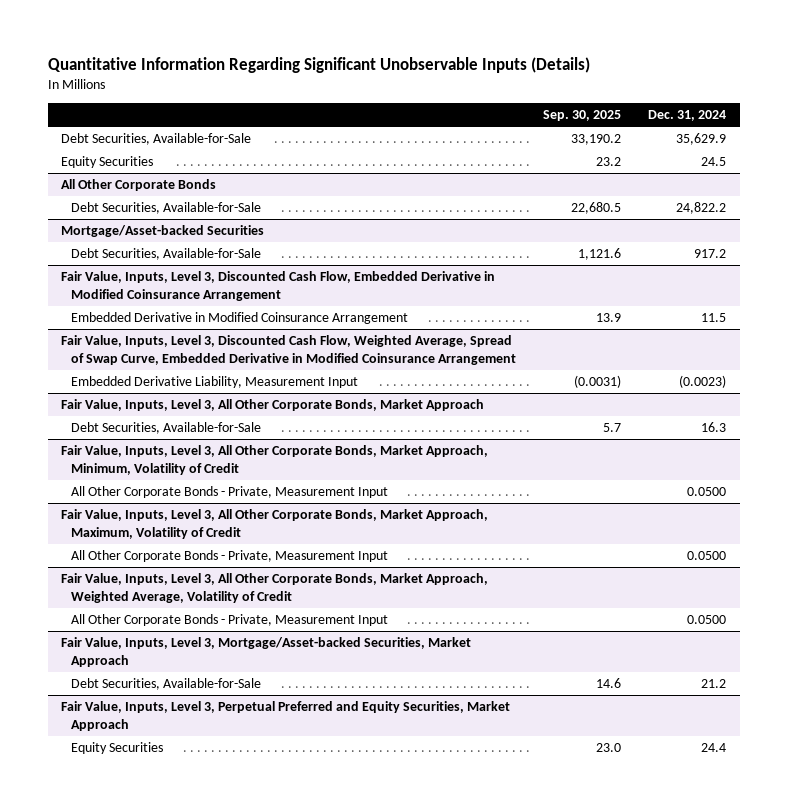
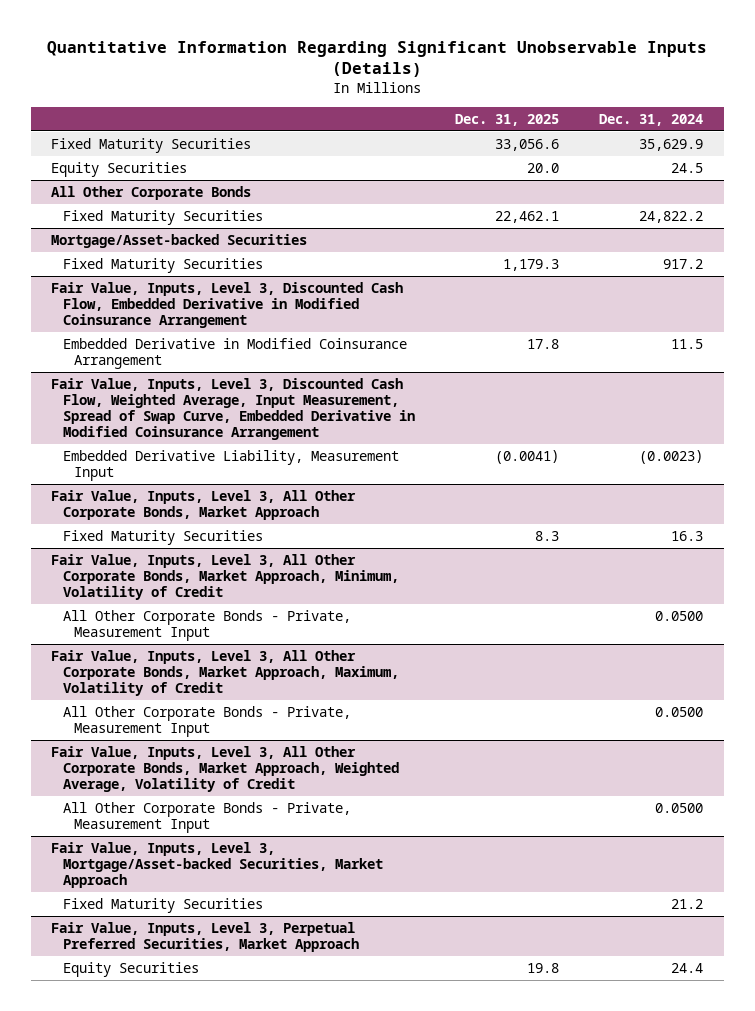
[543,110,622,122] Sep. 30, 2025 -> none
none -> [455,113,560,126] Dec. 31, 2025
[61,133,252,146] Debt Securities, Available-for-Sale -> [51,137,252,153] Fixed Maturity Securities
[71,202,262,215] Debt Securities, Available-for-Sale -> [62,209,263,225] Fixed Maturity Securities
[71,248,262,261] Debt Securities, Available-for-Sale -> [62,257,263,273] Fixed Maturity Securities
[61,335,517,365] Fair Value, Inputs, Level 3, Discounted Cash Flow, Weighted Average, Spread of Swap Curve, Embedded Derivative in Modified Coinsurance Arrangement -> [51,377,415,441] Fair Value, Inputs, Level 3, Discounted Cash Flow, Weighted Average, Input Measurement, Spread of Swap Curve, Embedded Derivative in Modified Coinsurance Arrangement
[71,422,262,435] Debt Securities, Available-for-Sale -> [62,529,263,545] Fixed Maturity Securities
[71,678,262,691] Debt Securities, Available-for-Sale -> [62,897,263,913] Fixed Maturity Securities
[61,701,511,731] Fair Value, Inputs, Level 3, Perpetual Preferred and Equity Securities, Market Approach -> [51,921,359,953] Fair Value, Inputs, Level 3, Perpetual Preferred Securities, Market Approach

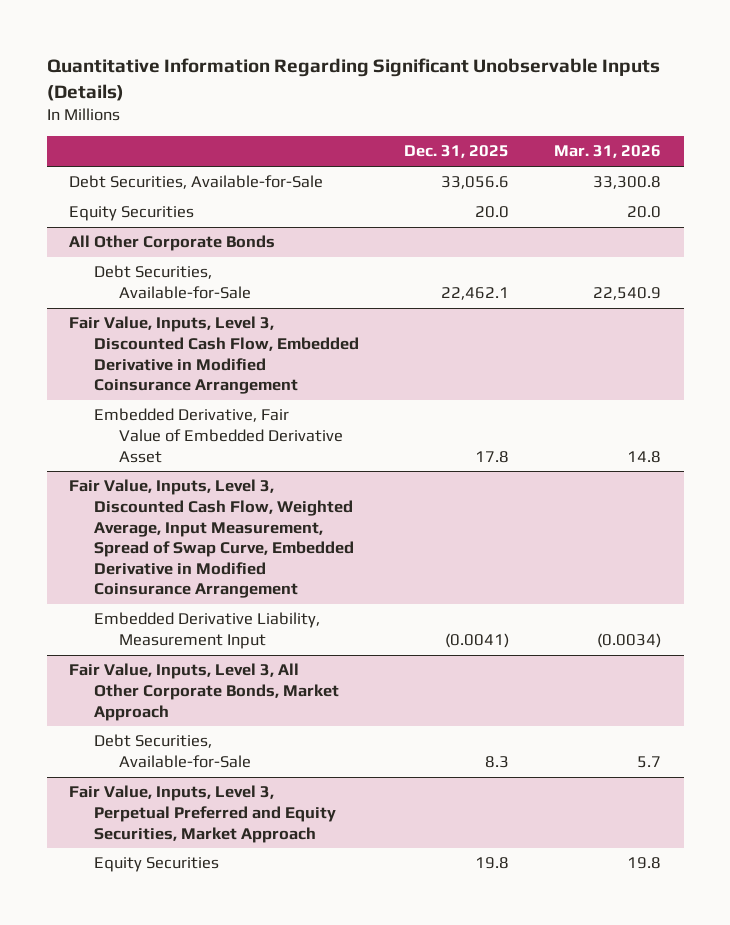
[599,113,704,126] Dec. 31, 2024 -> none
none -> [554,145,662,159] Mar. 31, 2026
[51,137,252,153] Fixed Maturity Securities -> [69,175,324,190] Debt Securities, Available-for-Sale
[51,233,308,248] Mortgage/Asset-backed Securities -> none
[62,257,263,273] Fixed Maturity Securities -> none
[62,209,263,225] Fixed Maturity Securities -> [94,265,252,300] Debt Securities, Available-for-Sale
[62,337,407,370] Embedded Derivative in Modified Coinsurance Arrangement -> [94,408,344,463] Embedded Derivative, Fair Value of Embedded Derivative Asset
[51,553,399,601] Fair Value, Inputs, Level 3, All Other Corporate Bonds, Market Approach, Minimum, Volatility of Credit -> none
[62,609,351,642] All Other Corporate Bonds - Private, Measurement Input -> none
[51,649,399,697] Fair Value, Inputs, Level 3, All Other Corporate Bonds, Market Approach, Maximum, Volatility of Credit -> none
[62,705,351,738] All Other Corporate Bonds - Private, Measurement Input -> none
[51,745,399,793] Fair Value, Inputs, Level 3, All Other Corporate Bonds, Market Approach, Weighted Average, Volatility of Credit -> none
[62,801,351,834] All Other Corporate Bonds - Private, Measurement Input -> none
[51,841,383,889] Fair Value, Inputs, Level 3, Mortgage/Asset-backed Securities, Market Approach -> none
[62,897,263,913] Fixed Maturity Securities -> none
[62,529,263,545] Fixed Maturity Securities -> [94,734,252,769] Debt Securities, Available-for-Sale
[51,921,359,953] Fair Value, Inputs, Level 3, Perpetual Preferred Securities, Market Approach -> [69,785,337,843] Fair Value, Inputs, Level 3, Perpetual Preferred and Equity Securities, Market Approach

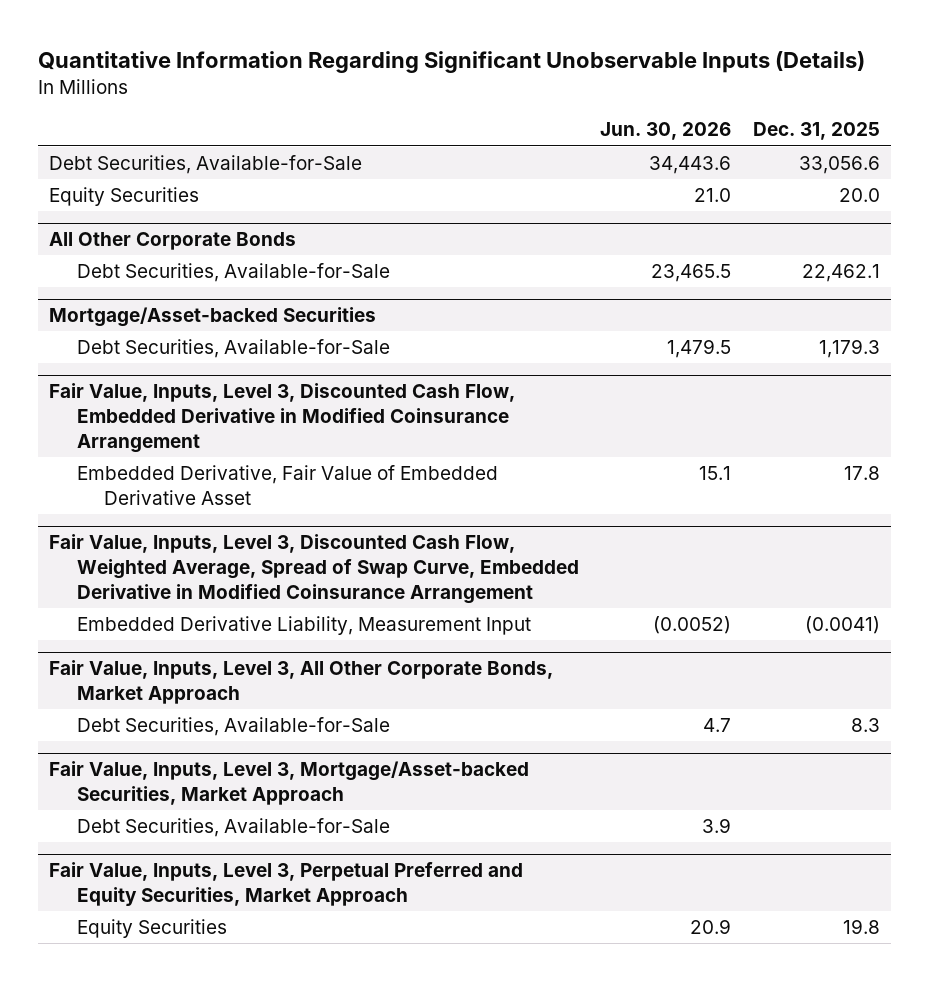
[554,145,662,159] Mar. 31, 2026 -> none
none -> [600,122,732,141] Jun. 30, 2026
none -> [49,307,377,328] Mortgage/Asset-backed Securities
none -> [76,339,390,359] Debt Securities, Available-for-Sale
[69,479,355,599] Fair Value, Inputs, Level 3, Discounted Cash Flow, Weighted Average, Input Measurement, Spread of Swap Curve, Embedded Derivative in Modified Coinsurance Arrangement -> [49,534,579,604] Fair Value, Inputs, Level 3, Discounted Cash Flow, Weighted Average, Spread of Swap Curve, Embedded Derivative in Modified Coinsurance Arrangement
none -> [49,761,530,805] Fair Value, Inputs, Level 3, Mortgage/Asset-backed Securities, Market Approach
none -> [76,818,390,838] Debt Securities, Available-for-Sale

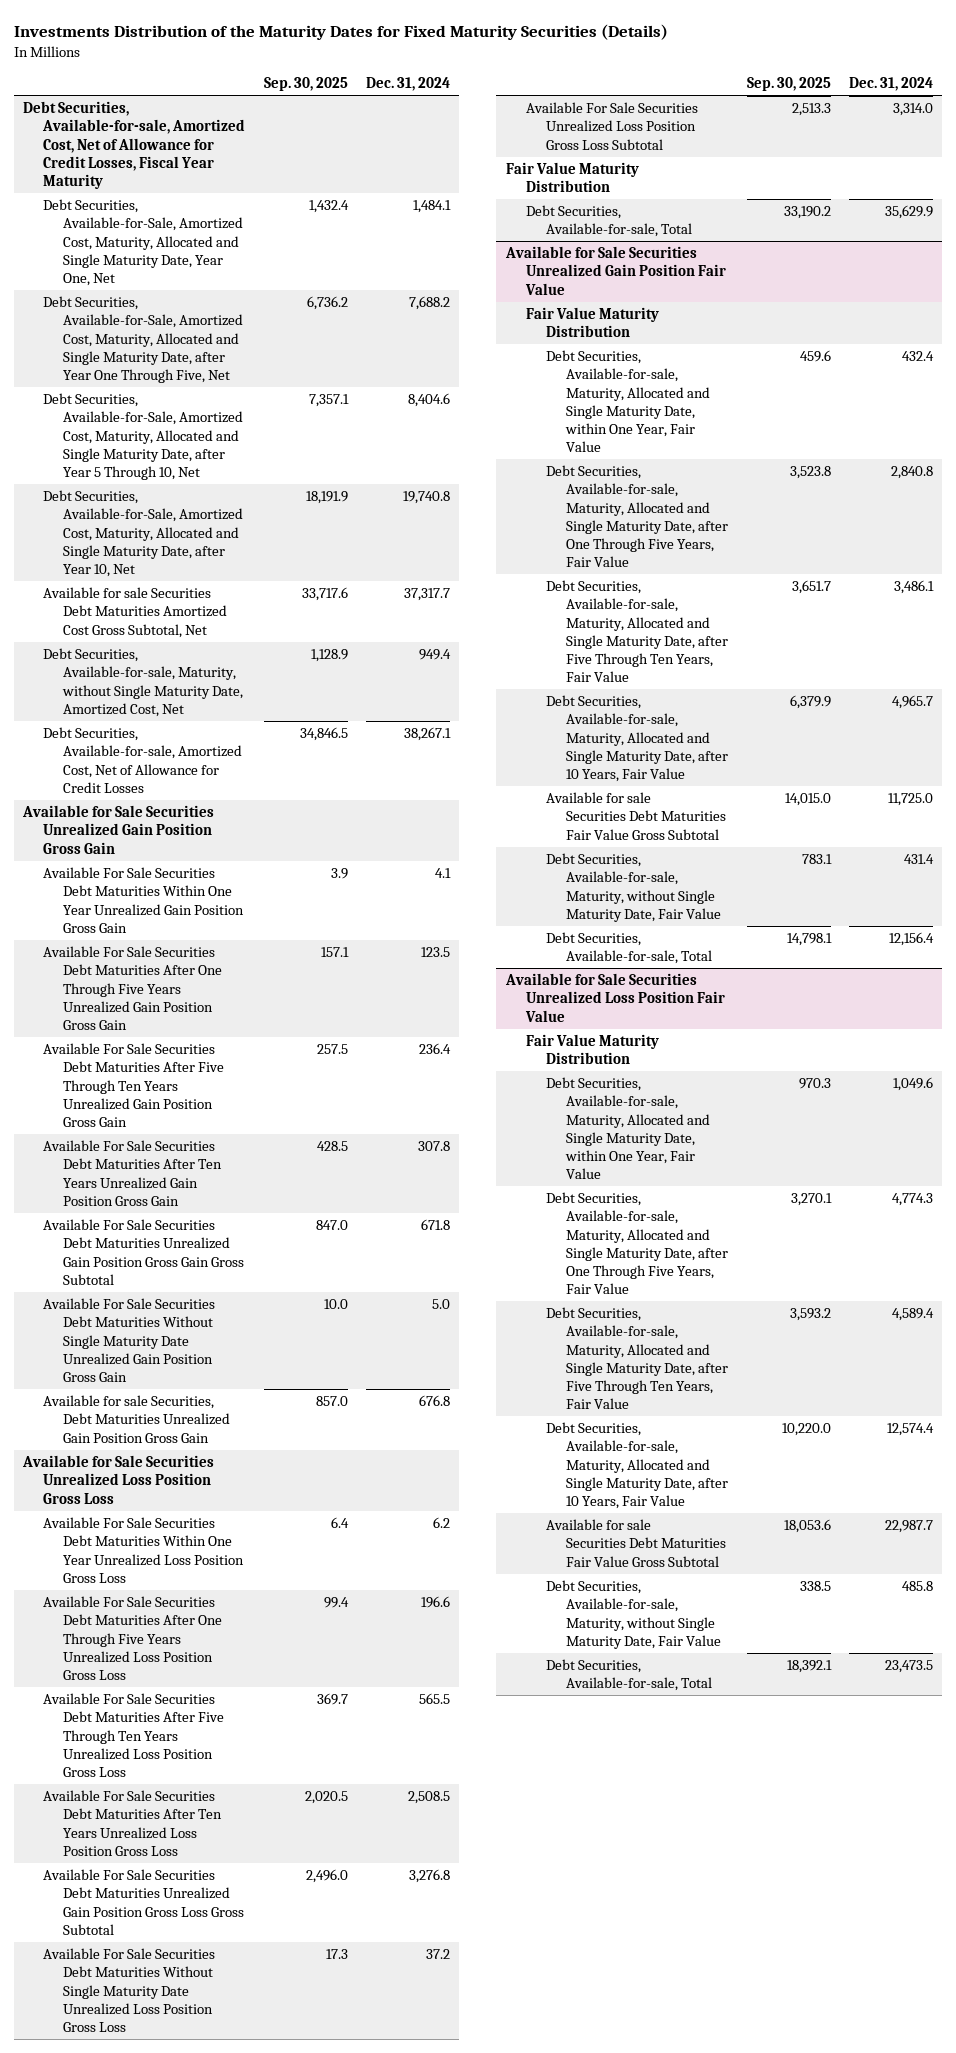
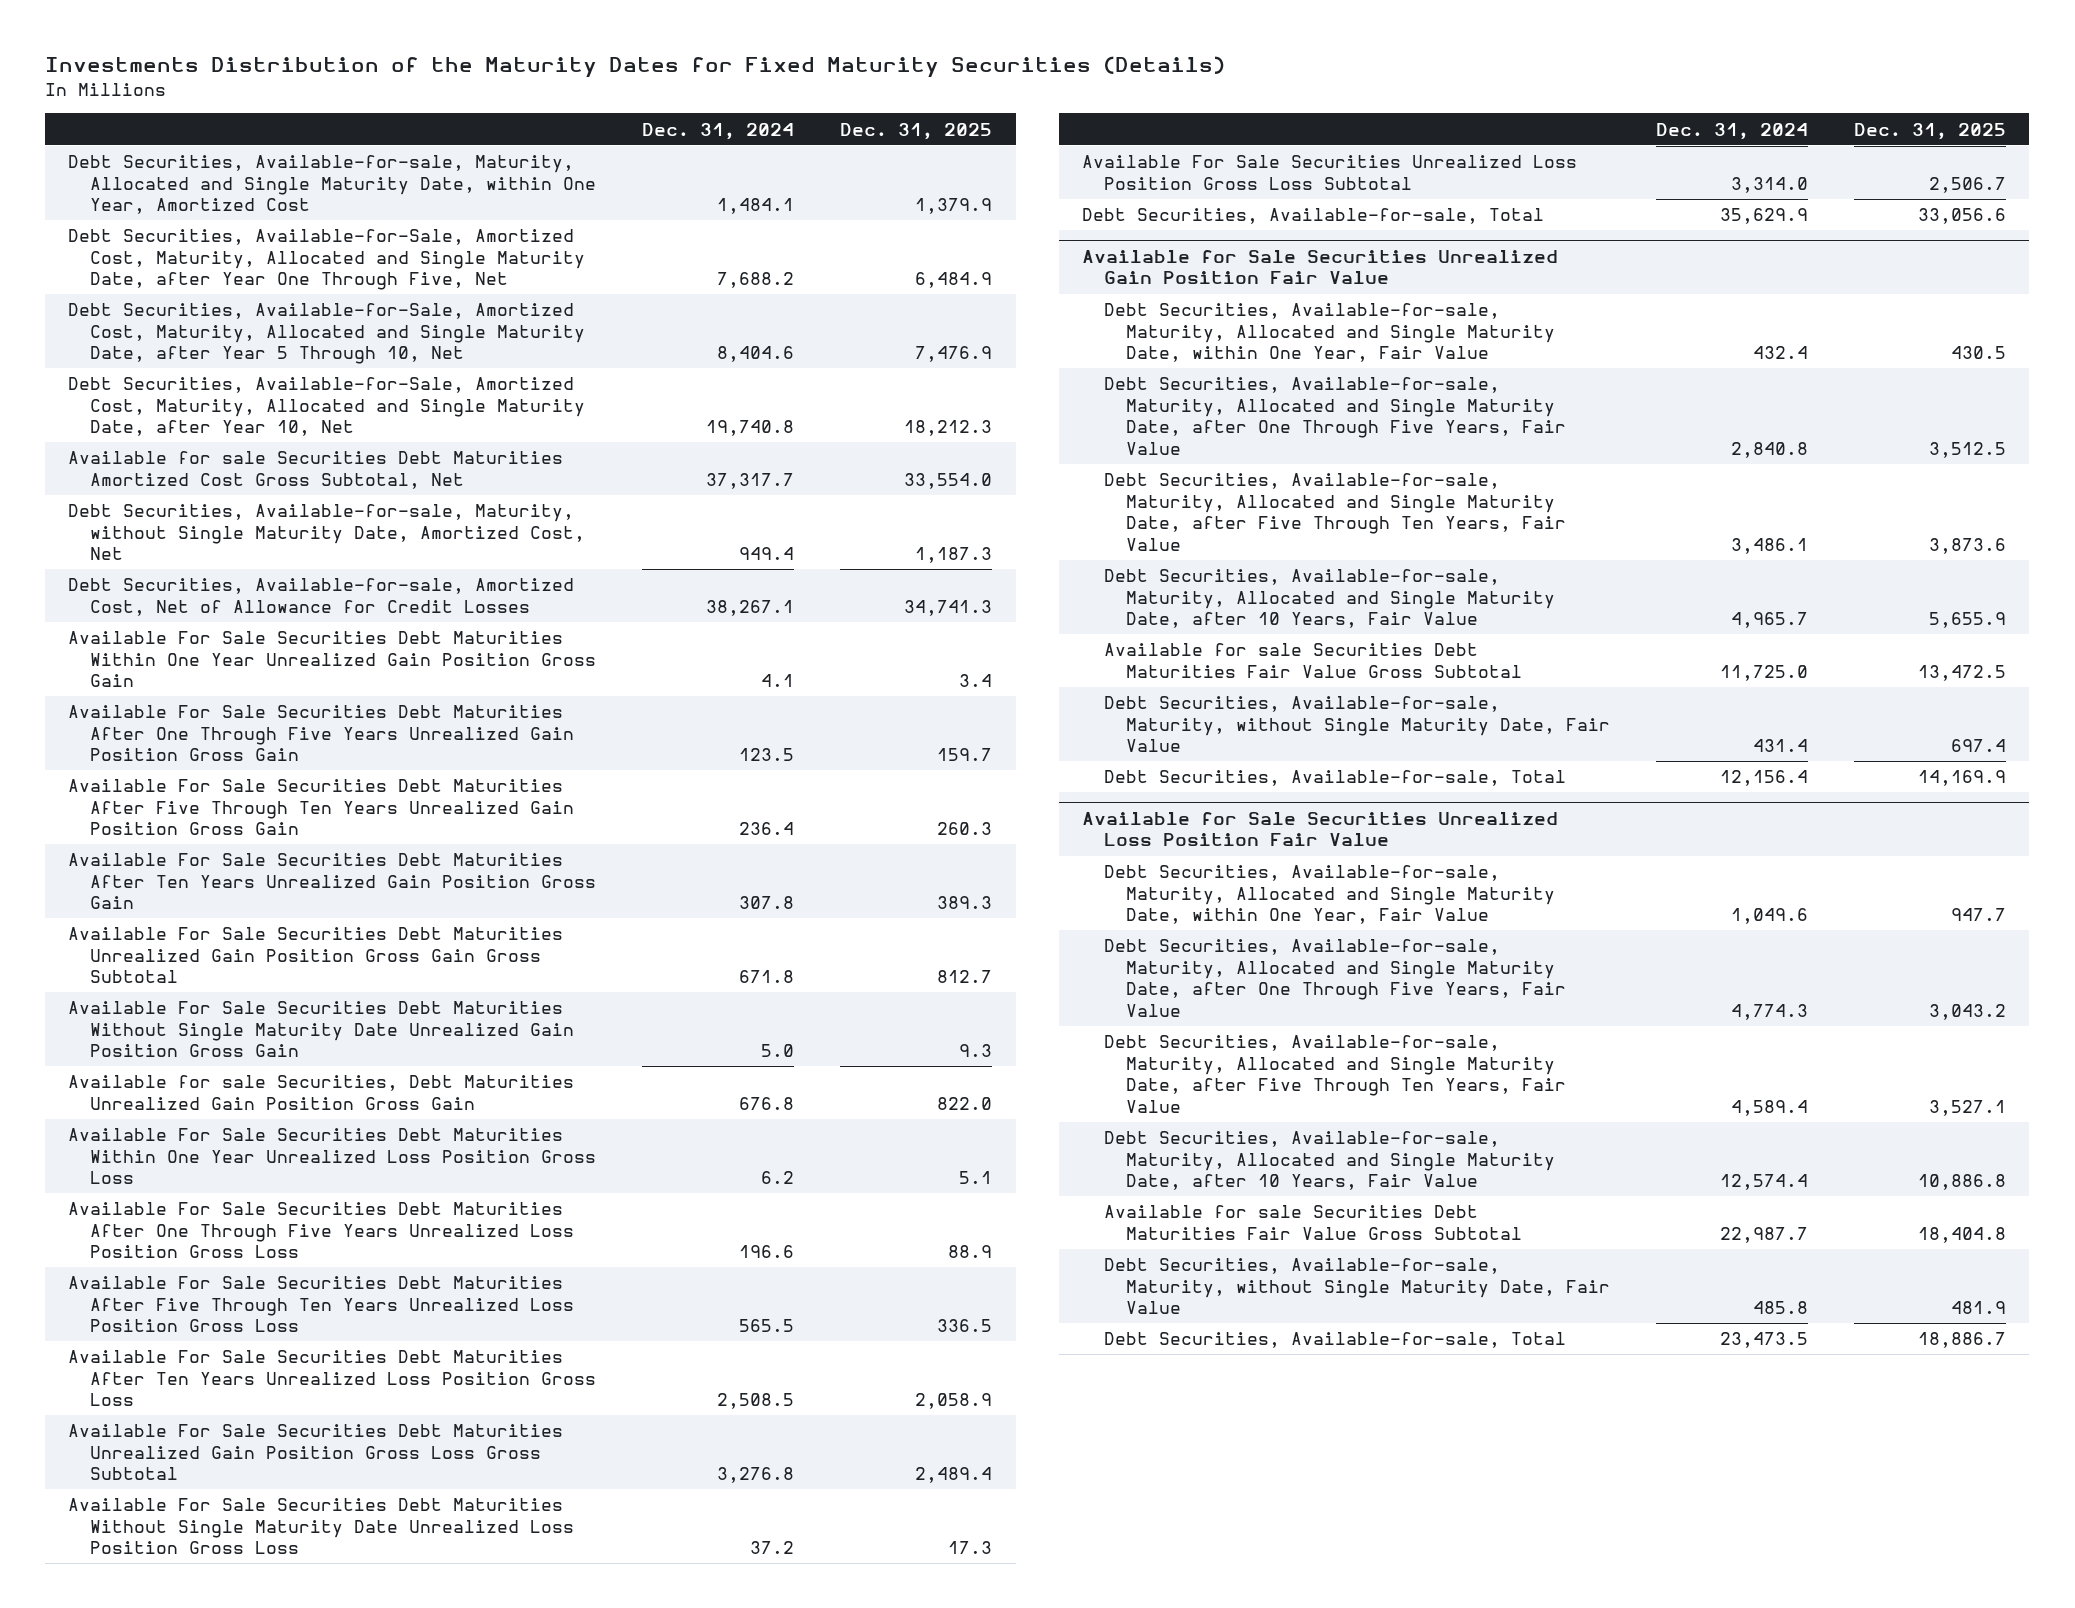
[263,77,348,92] Sep. 30, 2025 -> none
none -> [840,122,993,140] Dec. 31, 2025
[22,101,246,190] Debt Securities, Available-for-sale, Amortized Cost, Net of Allowance for Credit Losses, Fiscal Year Maturity -> none
[43,199,244,287] Debt Securities, Available-for-Sale, Amortized Cost, Maturity, Allocated and Single Maturity Date, Year One, Net -> [68,155,597,215] Debt Securities, Available-for-sale, Maturity, Allocated and Single Maturity Date, within One Year, Amortized Cost
[21,805,214,854] Available for Sale Securities Unrealized Gain Position Gross Gain -> none
[21,1455,214,1504] Available for Sale Securities Unrealized Loss Position Gross Loss -> none
[505,162,639,193] Fair Value Maturity Distribution -> none
[525,307,659,338] Fair Value Maturity Distribution -> none
[525,1034,659,1065] Fair Value Maturity Distribution -> none

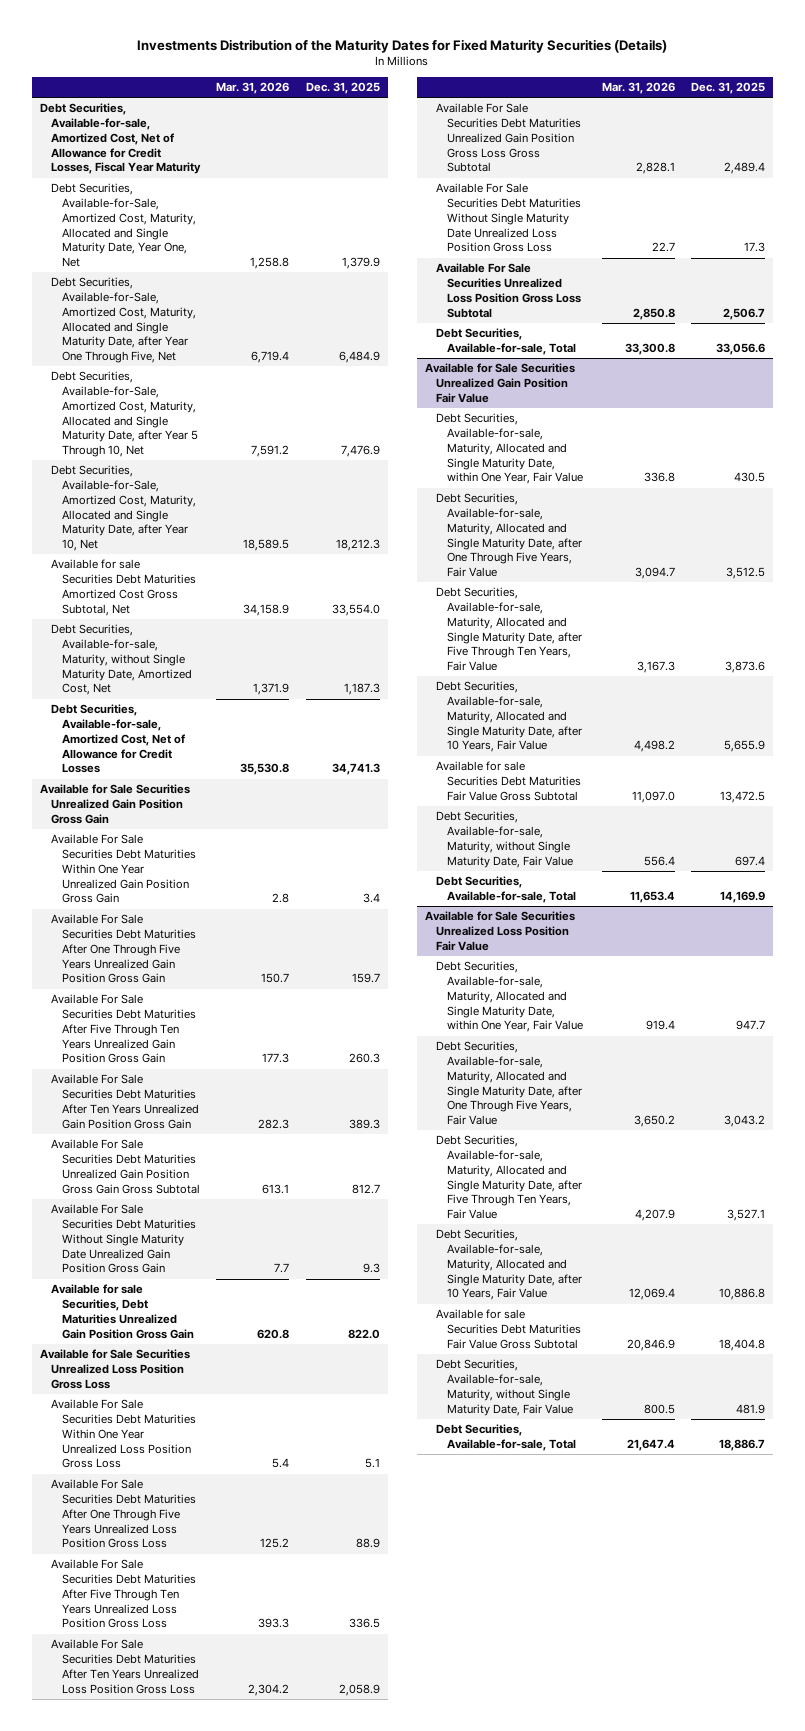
[642,122,795,140] Dec. 31, 2024 -> none
none -> [216,82,290,95] Mar. 31, 2026
none -> [39,103,201,175] Debt Securities, Available-for-sale, Amortized Cost, Net of Allowance for Credit Losses, Fiscal Year Maturity
[68,155,597,215] Debt Securities, Available-for-sale, Maturity, Allocated and Single Maturity Date, within One Year, Amortized Cost -> [50,183,196,268] Debt Securities, Available-for-Sale, Amortized Cost, Maturity, Allocated and Single Maturity Date, Year One, Net
none -> [39,784,190,824] Available for Sale Securities Unrealized Gain Position Gross Gain
none -> [39,1349,190,1389] Available for Sale Securities Unrealized Loss Position Gross Loss

